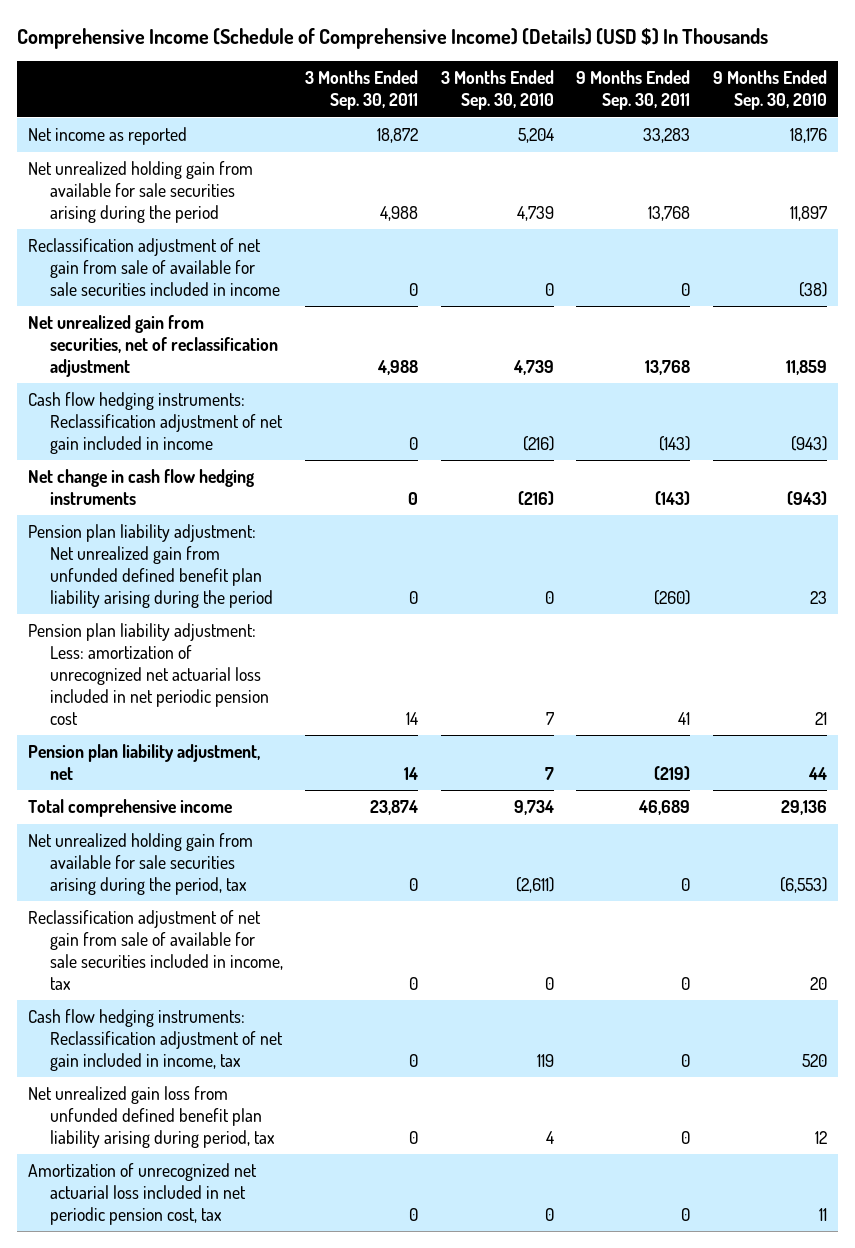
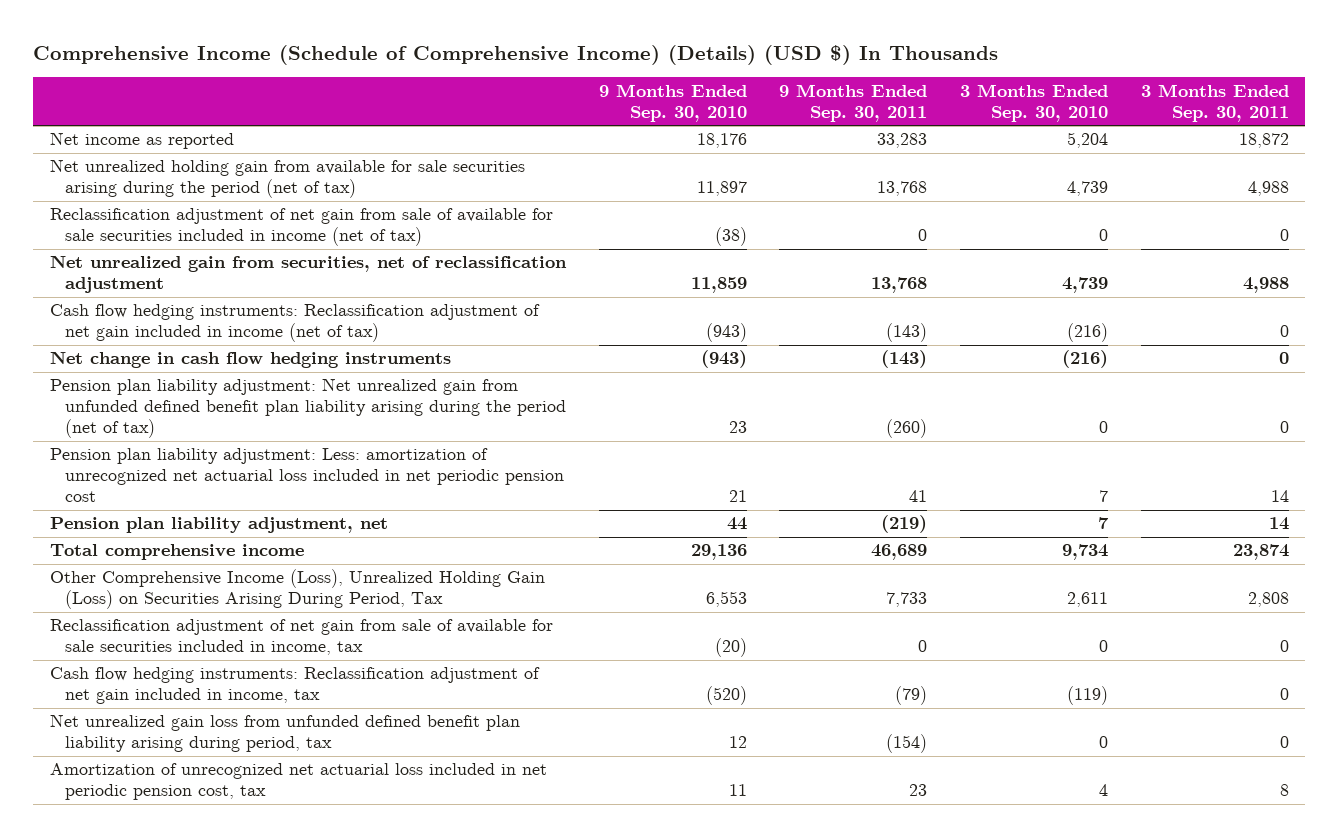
[27,161,253,223] Net unrealized holding gain from available for sale securities arising during the period -> [49,159,525,199] Net unrealized holding gain from available for sale securities arising during the period (net of tax)
[27,238,280,296] Reclassification adjustment of net gain from sale of available for sale securities included in income -> [49,208,553,247] Reclassification adjustment of net gain from sale of available for sale securities included in income (net of tax)
[27,392,283,454] Cash flow hedging instruments: Reclassification adjustment of net gain included in income -> [49,304,540,343] Cash flow hedging instruments: Reclassification adjustment of net gain included in income (net of tax)
[27,524,273,608] Pension plan liability adjustment: Net unrealized gain from unfunded defined benefit plan liability arising during the period -> [49,378,566,439] Pension plan liability adjustment: Net unrealized gain from unfunded defined benefit plan liability arising during the period (net of tax)
[27,833,253,895] Net unrealized holding gain from available for sale securities arising during the period, tax -> [49,569,545,610] Other Comprehensive Income (Loss), Unrealized Holding Gain (Loss) on Securities Arising During Period, Tax
[409,877,419,891] 0 -> [1247,592,1289,608] 2,808
[515,876,554,893] (2,611) -> [1067,592,1109,608] 2,611
[681,877,691,891] 0 -> [886,592,928,608] 7,733
[779,876,827,893] (6,553) -> [705,591,747,608] 6,553
[809,976,827,990] 20 -> [714,638,747,658] (20)
[536,1053,554,1067] 119 -> [1067,686,1109,706] (119)
[681,1053,691,1067] 0 -> [895,686,928,706] (79)
[801,1053,827,1067] 520 -> [705,686,747,706] (520)
[545,1130,554,1144] 4 -> [1099,736,1109,749] 0
[681,1130,691,1144] 0 -> [886,734,928,754] (154)
[409,1207,419,1221] 0 -> [1279,784,1289,797] 8
[544,1207,554,1221] 0 -> [1099,784,1109,797] 4
[681,1207,691,1221] 0 -> [909,784,928,797] 23

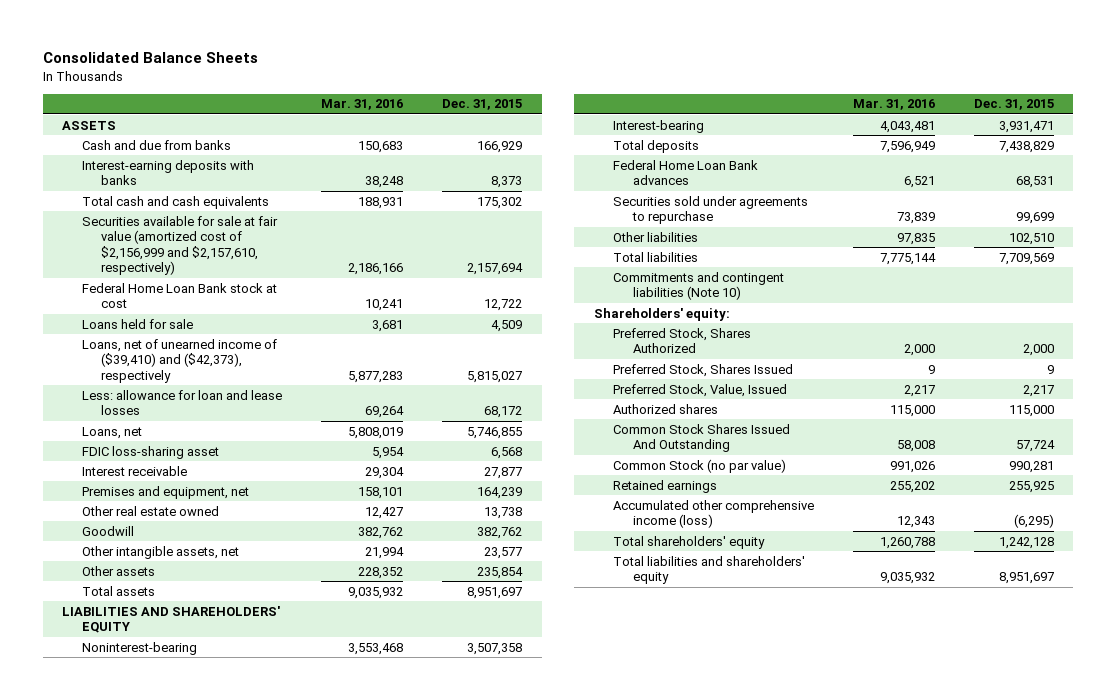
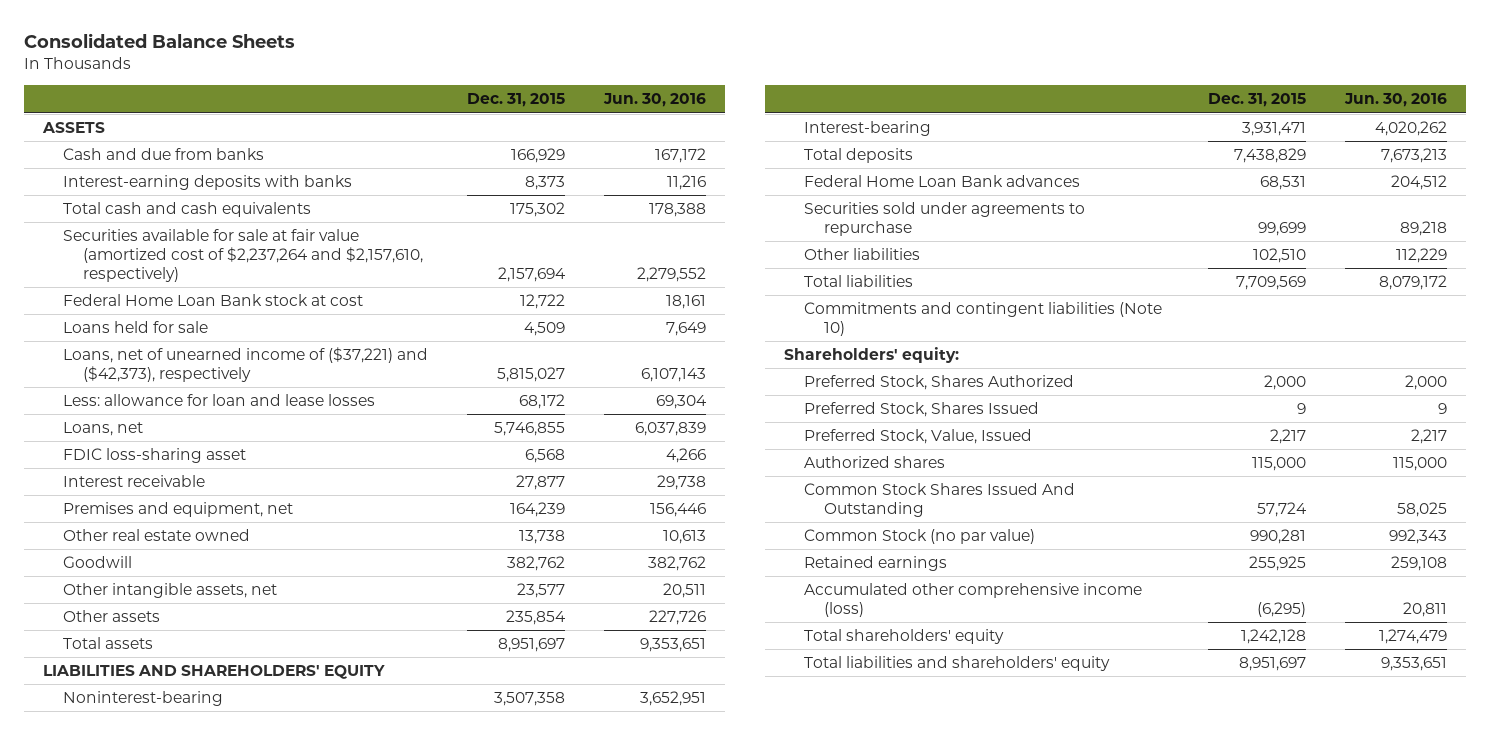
[321,99,404,111] Mar. 31, 2016 -> none
none -> [603,93,707,108] Jun. 30, 2016
[81,215,278,276] Securities available for sale at fair value (amortized cost of $2,156,999 and $2,157,610, respectively) -> [63,229,424,282] Securities available for sale at fair value (amortized cost of $2,237,264 and $2,157,610, respectively)
[81,338,277,383] Loans, net of unearned income of ($39,410) and ($42,373), respectively -> [63,347,429,382] Loans, net of unearned income of ($37,221) and ($42,373), respectively

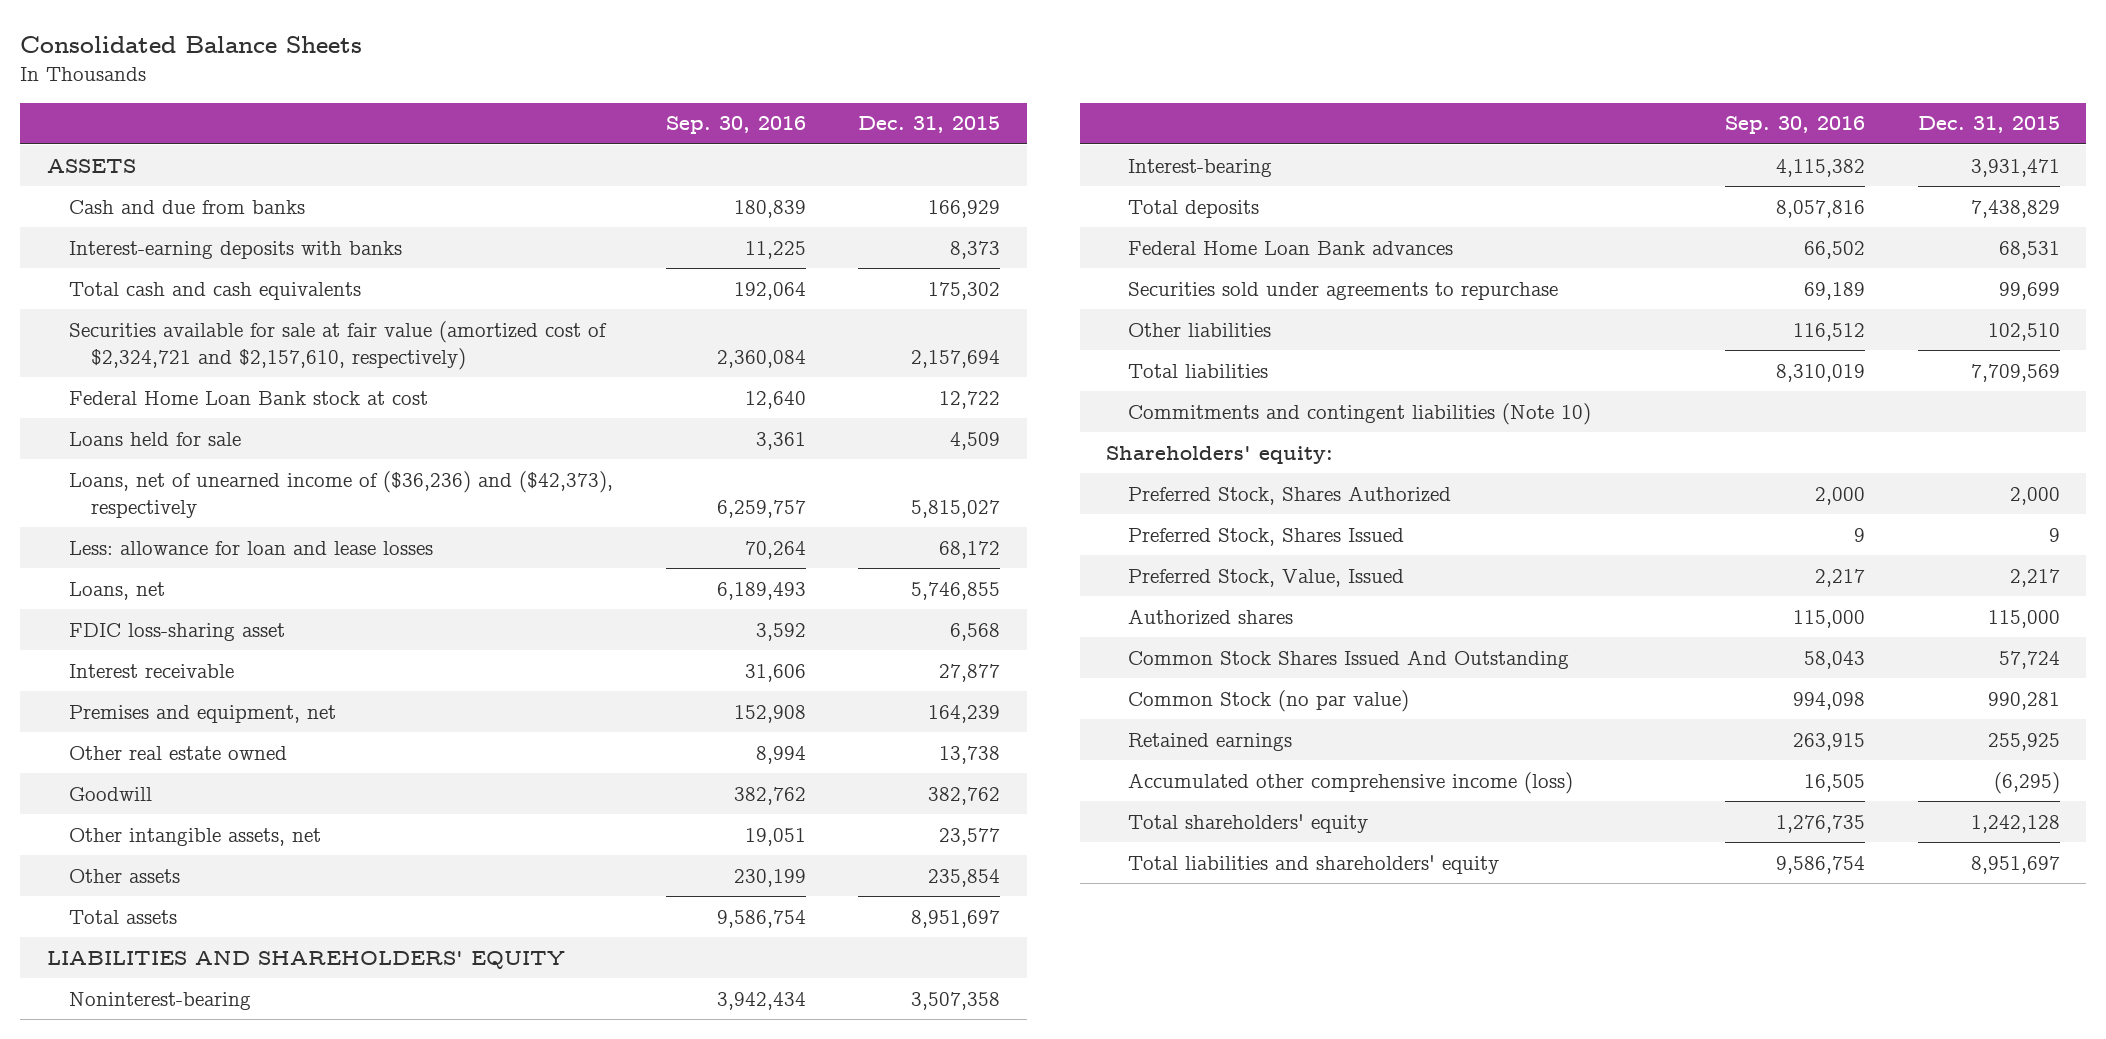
[603,93,707,108] Jun. 30, 2016 -> none
none -> [665,116,806,135] Sep. 30, 2016
[63,229,424,282] Securities available for sale at fair value (amortized cost of $2,237,264 and $2,157,610, respectively) -> [68,320,607,370] Securities available for sale at fair value (amortized cost of $2,324,721 and $2,157,610, respectively)
[63,347,429,382] Loans, net of unearned income of ($37,221) and ($42,373), respectively -> [68,470,613,518] Loans, net of unearned income of ($36,236) and ($42,373), respectively

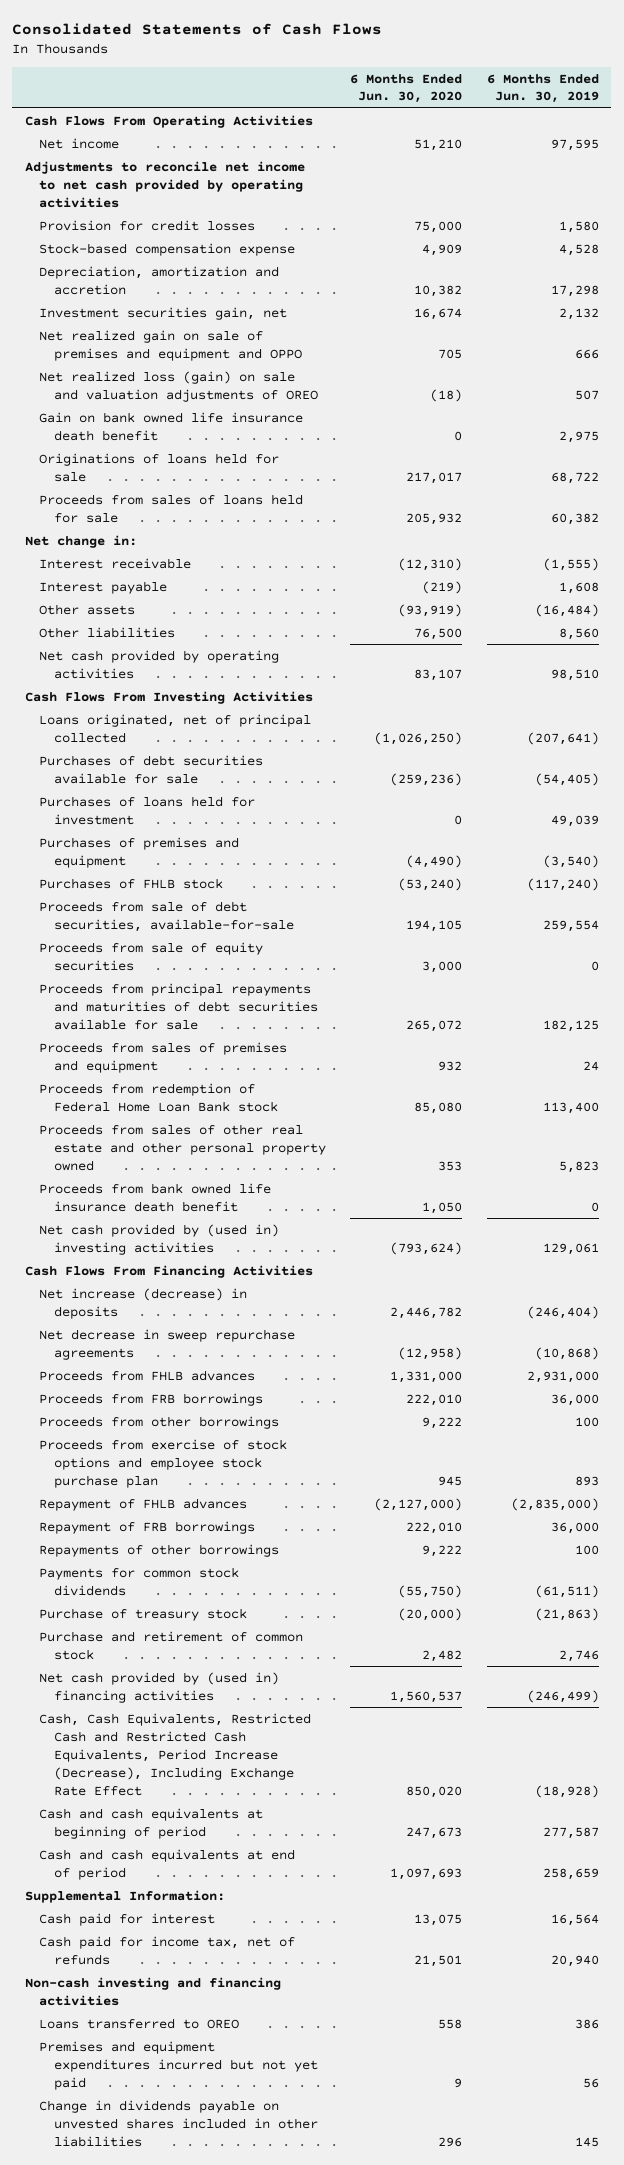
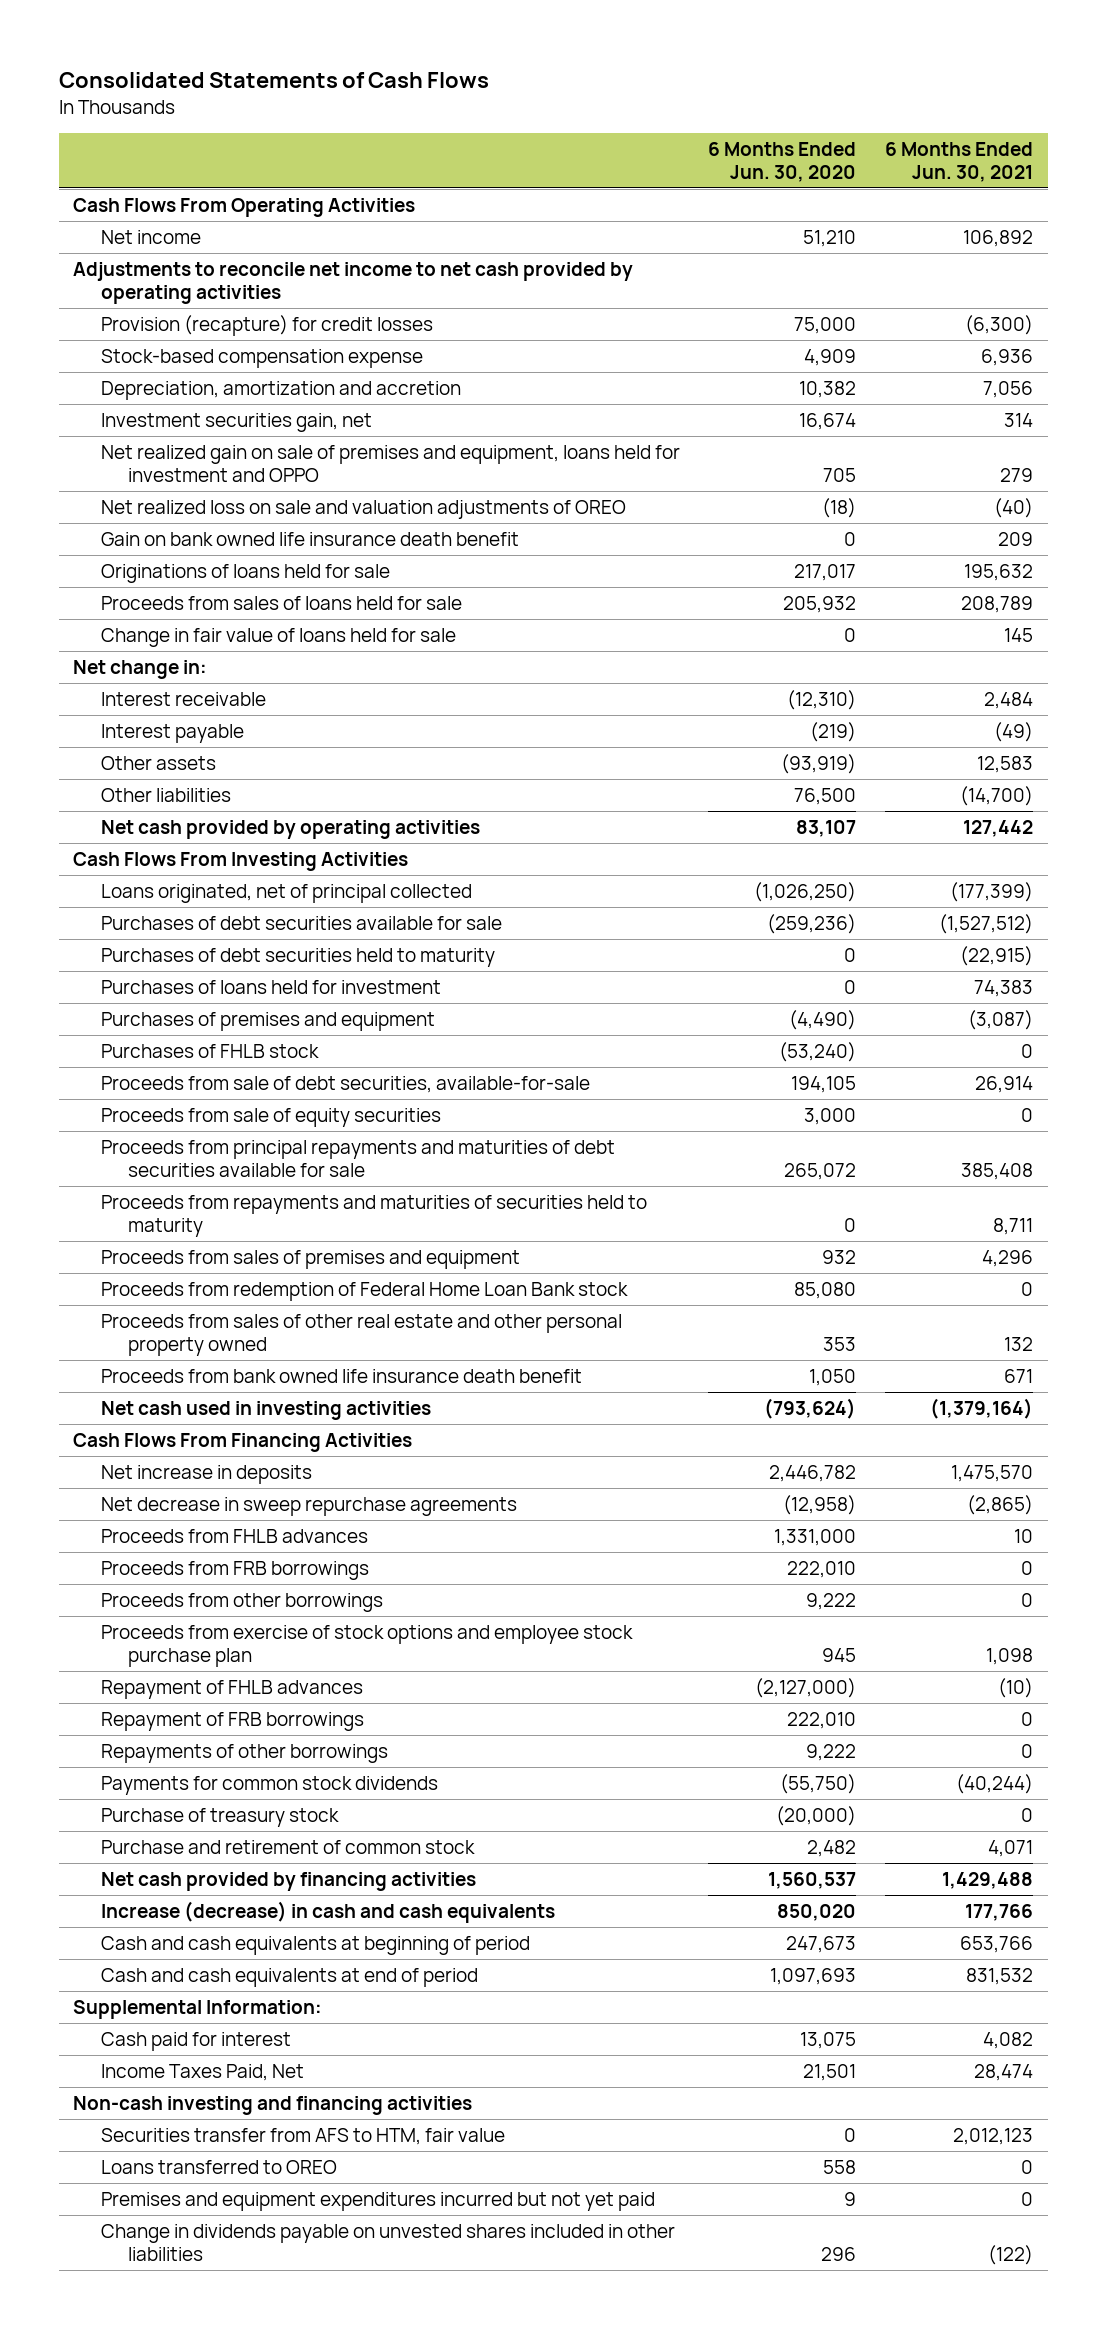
[486,73,599,104] 6 Months Ended Jun. 30, 2019 -> none
none -> [885,141,1034,182] 6 Months Ended Jun. 30, 2021
[39,219,256,231] Provision for credit losses -> [100,314,433,336] Provision (recapture) for credit losses
[39,329,303,361] Net realized gain on sale of premises and equipment and OPPO -> [100,444,680,482] Net realized gain on sale of premises and equipment, loans held for investment and OPPO
[39,370,319,402] Net realized loss (gain) on sale and valuation adjustments of OREO -> [100,499,626,519] Net realized loss on sale and valuation adjustments of OREO
none -> [100,627,456,647] Change in fair value of loans held for sale
none -> [100,947,495,967] Purchases of debt securities held to maturity
none -> [100,1194,647,1237] Proceeds from repayments and maturities of securities held to maturity
[39,1223,280,1255] Net cash provided by (used in) investing activities -> [100,1400,431,1420] Net cash used in investing activities
[39,1287,248,1319] Net increase (decrease) in deposits -> [100,1464,312,1484] Net increase in deposits
[39,1671,280,1703] Net cash provided by (used in) financing activities -> [100,1871,476,1891] Net cash provided by financing activities
[39,1712,312,1796] Cash, Cash Equivalents, Restricted Cash and Restricted Cash Equivalents, Period Increase (Decrease), Including Exchange Rate Effect -> [100,1900,555,1923] Increase (decrease) in cash and cash equivalents
[39,1935,296,1965] Cash paid for income tax, net of refunds -> [100,2063,304,2081] Income Taxes Paid, Net
none -> [100,2127,505,2145] Securities transfer from AFS to HTM, fair value

